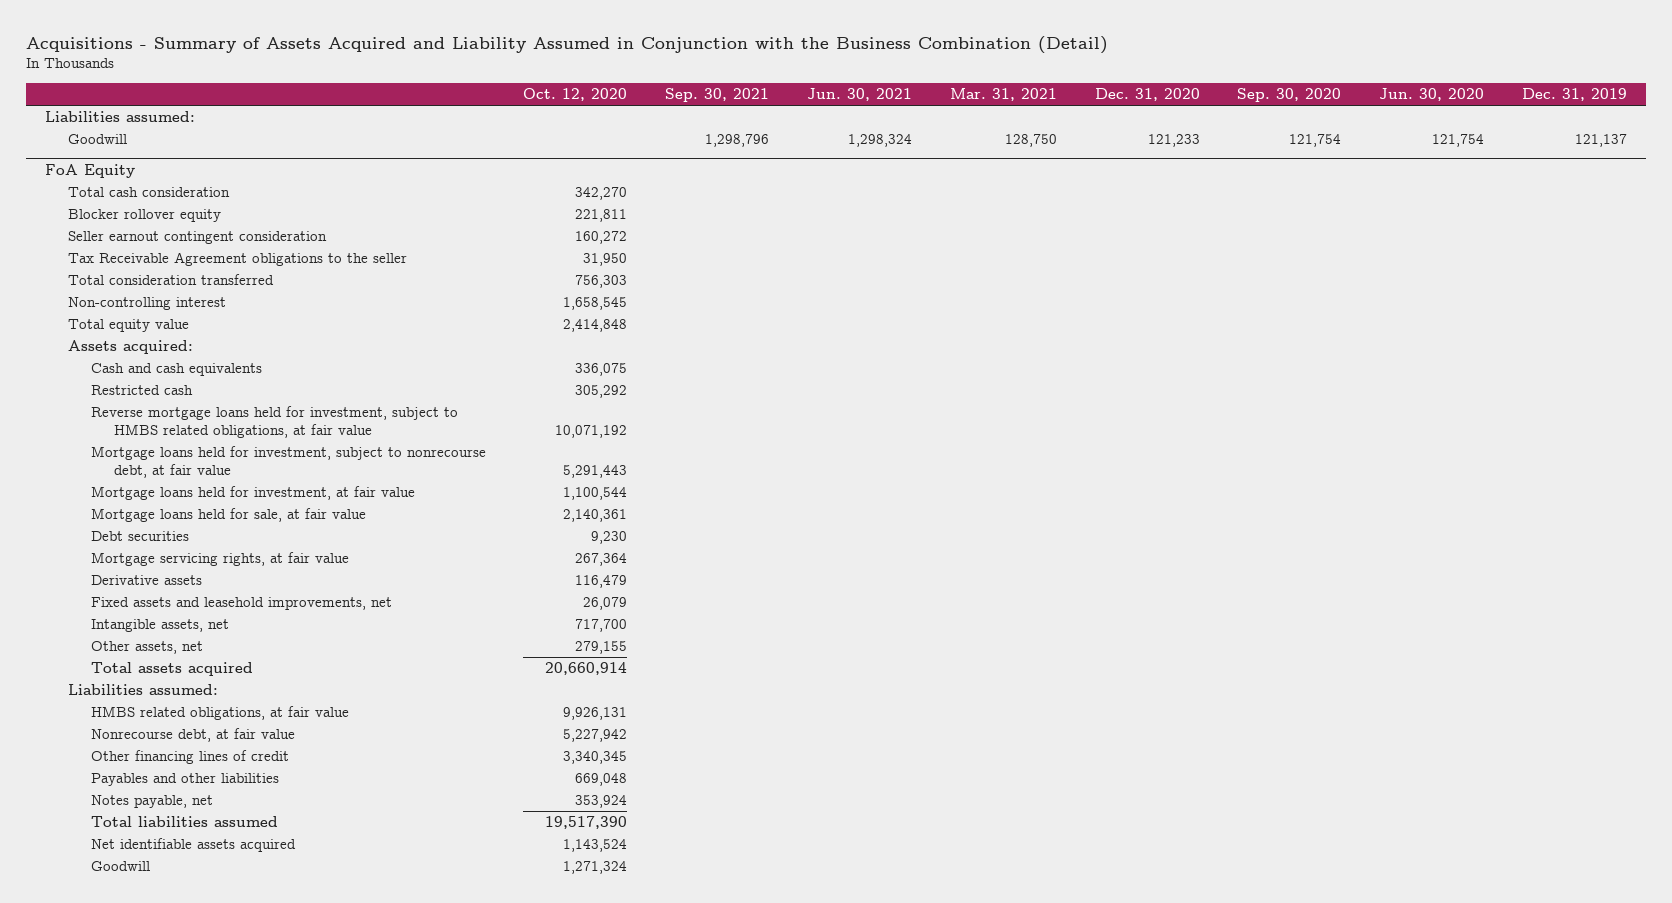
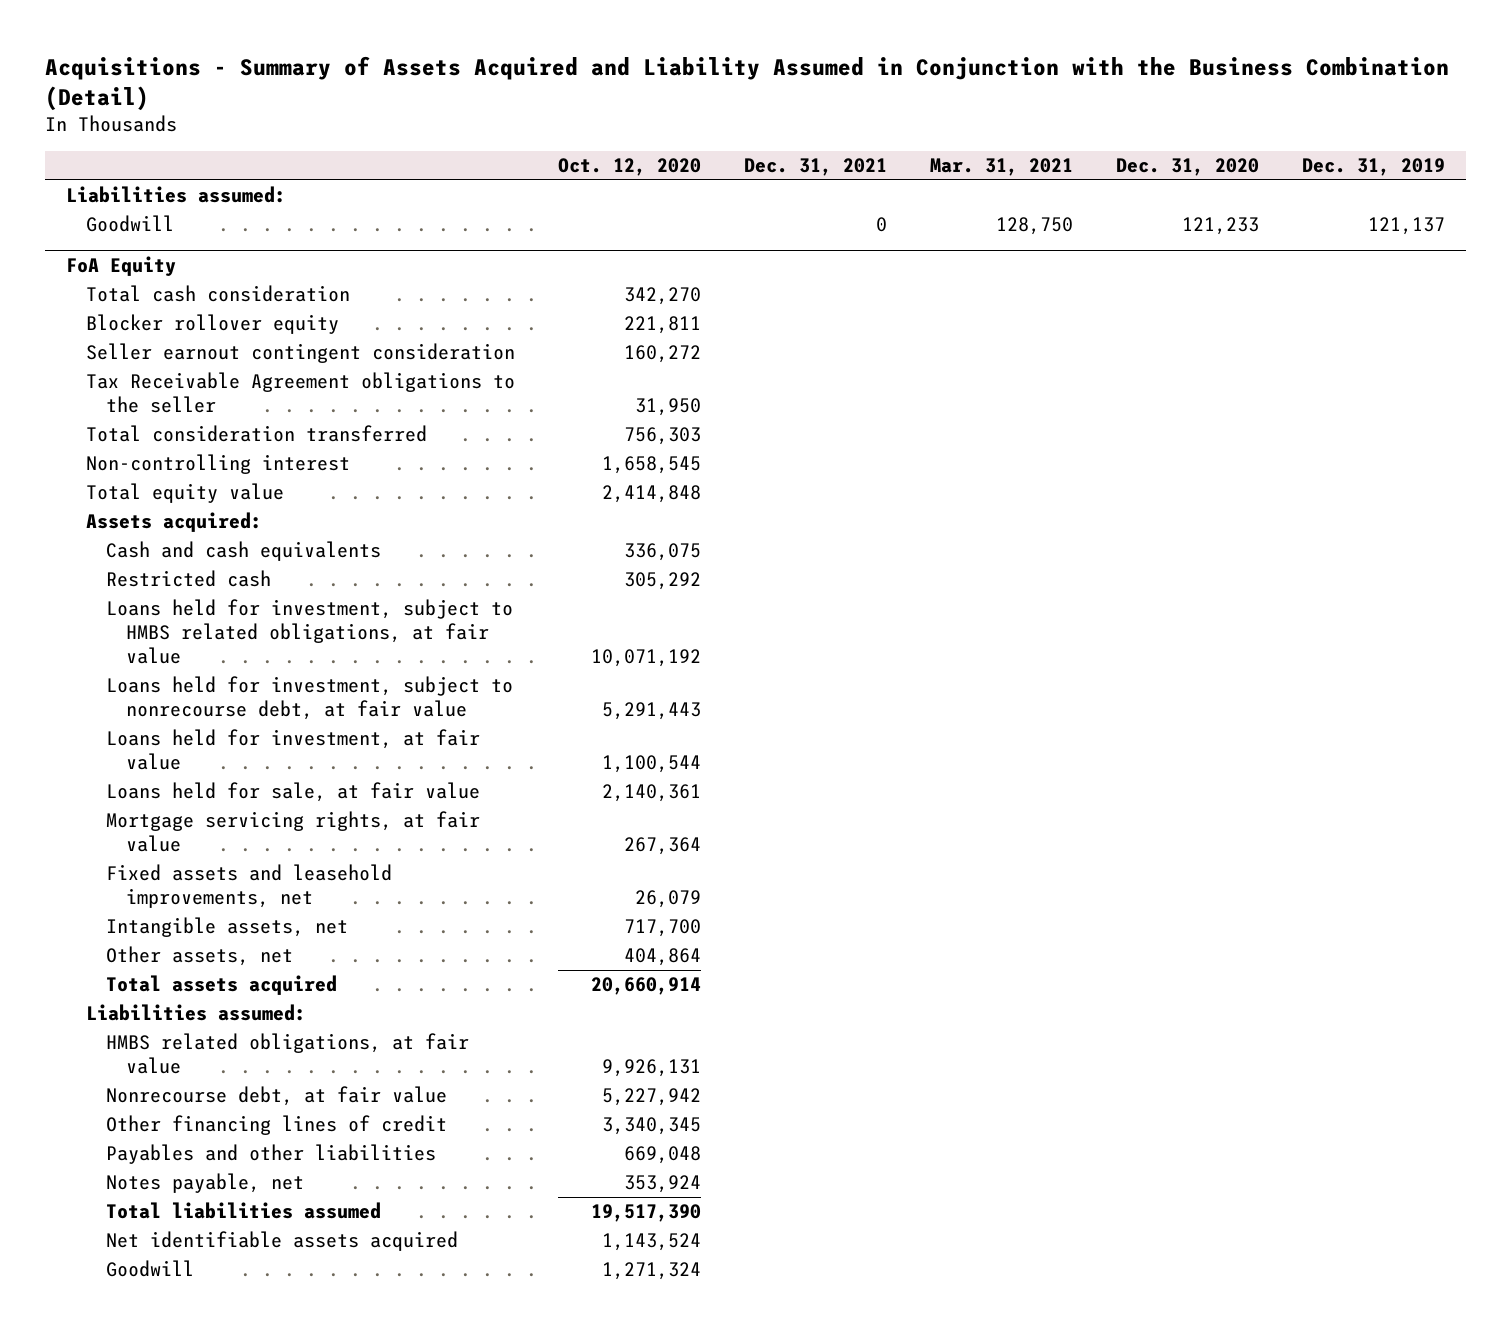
[665,88,770,103] Sep. 30, 2021 -> none
[807,88,913,102] Jun. 30, 2021 -> none
[1237,88,1342,103] Sep. 30, 2020 -> none
[1379,88,1485,102] Jun. 30, 2020 -> none
none -> [743,158,887,177] Dec. 31, 2021
[90,531,189,542] Debt securities -> none
[90,406,458,439] Reverse mortgage loans held for investment, subject to HMBS related obligations, at fair value -> [106,599,514,664] Loans held for investment, subject to HMBS related obligations, at fair value
[90,446,486,479] Mortgage loans held for investment, subject to nonrecourse debt, at fair value -> [106,676,514,721] Loans held for investment, subject to nonrecourse debt, at fair value
[90,486,415,501] Mortgage loans held for investment, at fair value -> [106,729,481,771] Loans held for investment, at fair value
[90,508,366,523] Mortgage loans held for sale, at fair value -> [106,782,481,803] Loans held for sale, at fair value
[90,575,202,586] Derivative assets -> none
[575,641,628,655] 279,155 -> [624,948,702,967] 404,864

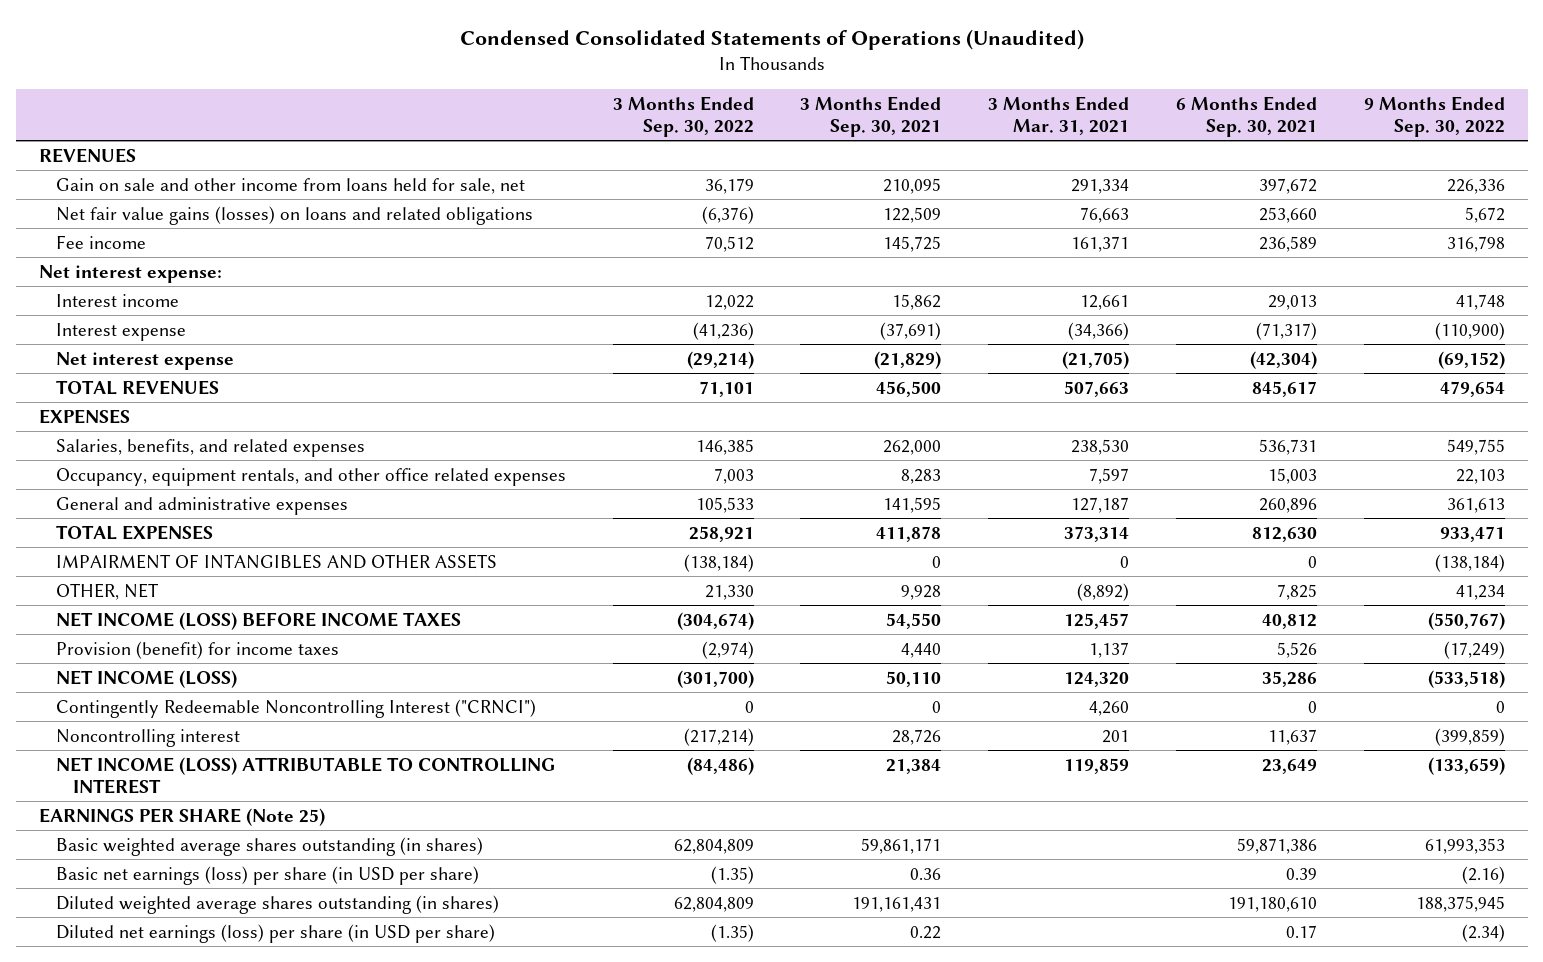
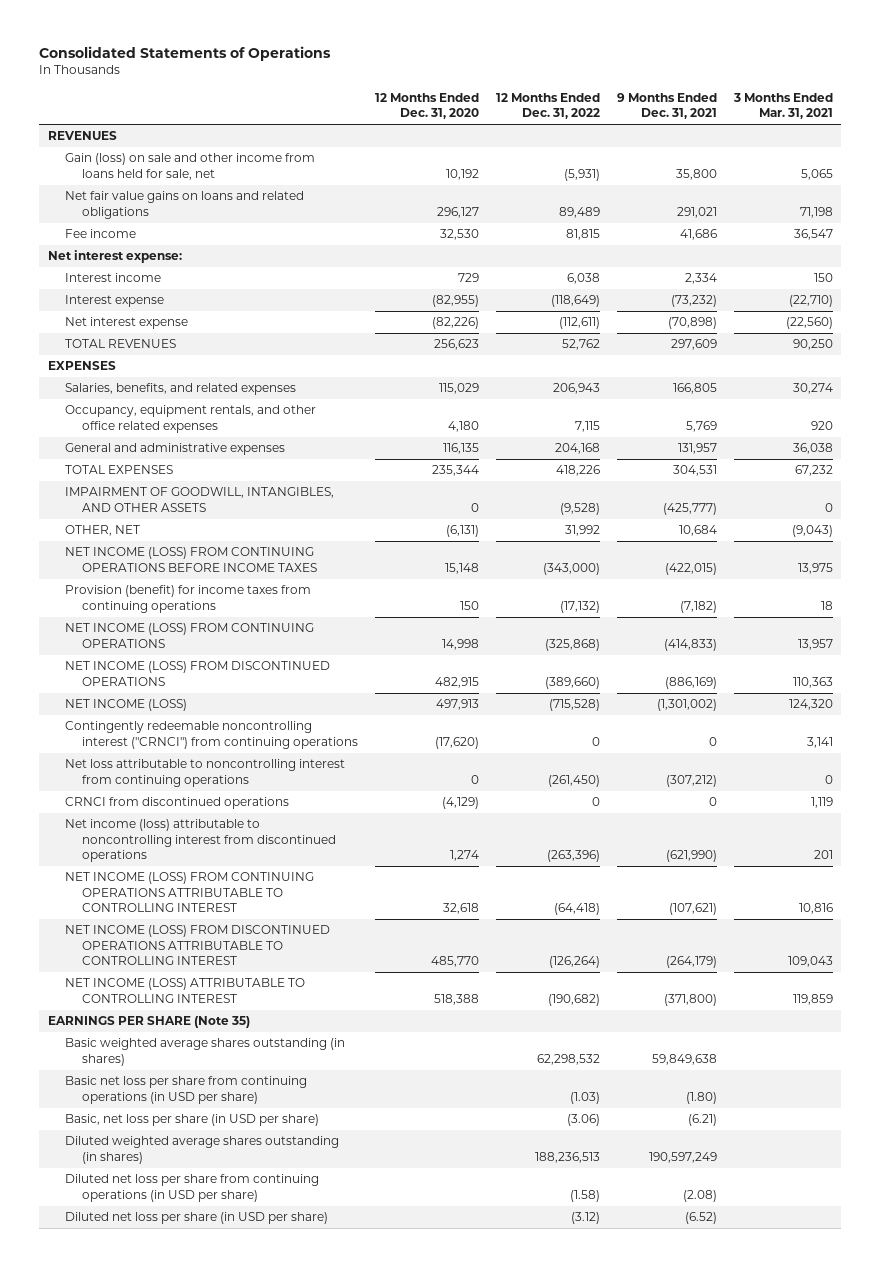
[459,28,1084,50] Condensed Consolidated Statements of Operations (Unaudited) -> [39,45,332,61] Consolidated Statements of Operations
[612,95,754,138] 3 Months Ended Sep. 30, 2022 -> none
[800,95,942,138] 3 Months Ended Sep. 30, 2021 -> none
[1175,95,1317,138] 6 Months Ended Sep. 30, 2021 -> none
[1363,95,1505,138] 9 Months Ended Sep. 30, 2022 -> none
none -> [375,93,480,120] 12 Months Ended Dec. 31, 2020
none -> [496,93,601,120] 12 Months Ended Dec. 31, 2022
none -> [616,93,717,120] 9 Months Ended Dec. 31, 2021
[55,177,525,194] Gain on sale and other income from loans held for sale, net -> [64,153,315,180] Gain (loss) on sale and other income from loans held for sale, net
[1071,178,1130,194] 291,334 -> [800,168,833,180] 5,065
[55,205,533,225] Net fair value gains (losses) on loans and related obligations -> [64,191,304,219] Net fair value gains on loans and related obligations
[1080,206,1130,223] 76,663 -> [799,206,833,218] 71,198
[1071,235,1130,252] 161,371 -> [793,229,833,241] 36,547
[1080,294,1130,310] 12,661 -> [813,273,833,283] 150
[1068,321,1130,340] (34,366) -> [788,295,833,308] (22,710)
[1062,350,1130,369] (21,705) -> [785,317,833,330] (22,560)
[1064,380,1130,397] 507,663 -> [792,339,833,351] 90,250
[1071,438,1130,455] 238,530 -> [792,383,833,395] 30,274
[1089,467,1130,484] 7,597 -> [810,420,833,430] 920
[1071,496,1130,513] 127,187 -> [792,443,833,455] 36,038
[1064,525,1130,542] 373,314 -> [794,465,833,477] 67,232
[55,553,497,569] IMPAIRMENT OF INTANGIBLES AND OTHER ASSETS -> [64,487,334,512] IMPAIRMENT OF GOODWILL, INTANGIBLES, AND OTHER ASSETS
[1077,582,1130,601] (8,892) -> [791,525,833,538] (9,043)
[55,611,461,630] NET INCOME (LOSS) BEFORE INCOME TAXES -> [64,547,318,572] NET INCOME (LOSS) FROM CONTINUING OPERATIONS BEFORE INCOME TAXES
[1064,612,1130,629] 125,457 -> [797,562,833,574] 13,975
[55,640,339,659] Provision (benefit) for income taxes -> [64,585,311,613] Provision (benefit) for income taxes from continuing operations
[1089,641,1130,658] 1,137 -> [820,600,833,610] 18
none -> [64,623,314,648] NET INCOME (LOSS) FROM CONTINUING OPERATIONS
none -> [64,661,330,686] NET INCOME (LOSS) FROM DISCONTINUED OPERATIONS
[55,728,240,747] Noncontrolling interest -> none
[55,698,536,718] Contingently Redeemable Noncontrolling Interest ("CRNCI") -> [64,721,359,749] Contingently redeemable noncontrolling interest ("CRNCI") from continuing operations
[1089,700,1130,716] 4,260 -> [806,736,833,748] 3,141
none -> [64,759,345,787] Net loss attributable to noncontrolling interest from continuing operations
none -> [64,797,289,810] CRNCI from discontinued operations
none -> [64,819,337,862] Net income (loss) attributable to noncontrolling interest from discontinued operations
none -> [64,872,314,912] NET INCOME (LOSS) FROM CONTINUING OPERATIONS ATTRIBUTABLE TO CONTROLLING INTEREST
none -> [64,925,330,965] NET INCOME (LOSS) FROM DISCONTINUED OPERATIONS ATTRIBUTABLE TO CONTROLLING INTEREST
[38,807,325,826] EARNINGS PER SHARE (Note 25) -> [47,1016,250,1029] EARNINGS PER SHARE (Note 35)
none -> [64,1076,307,1104] Basic net loss per share from continuing operations (in USD per share)
[55,865,479,885] Basic net earnings (loss) per share (in USD per share) -> [64,1114,319,1127] Basic, net loss per share (in USD per share)
none -> [64,1174,319,1202] Diluted net loss per share from continuing operations (in USD per share)
[55,923,495,943] Diluted net earnings (loss) per share (in USD per share) -> [64,1212,328,1225] Diluted net loss per share (in USD per share)

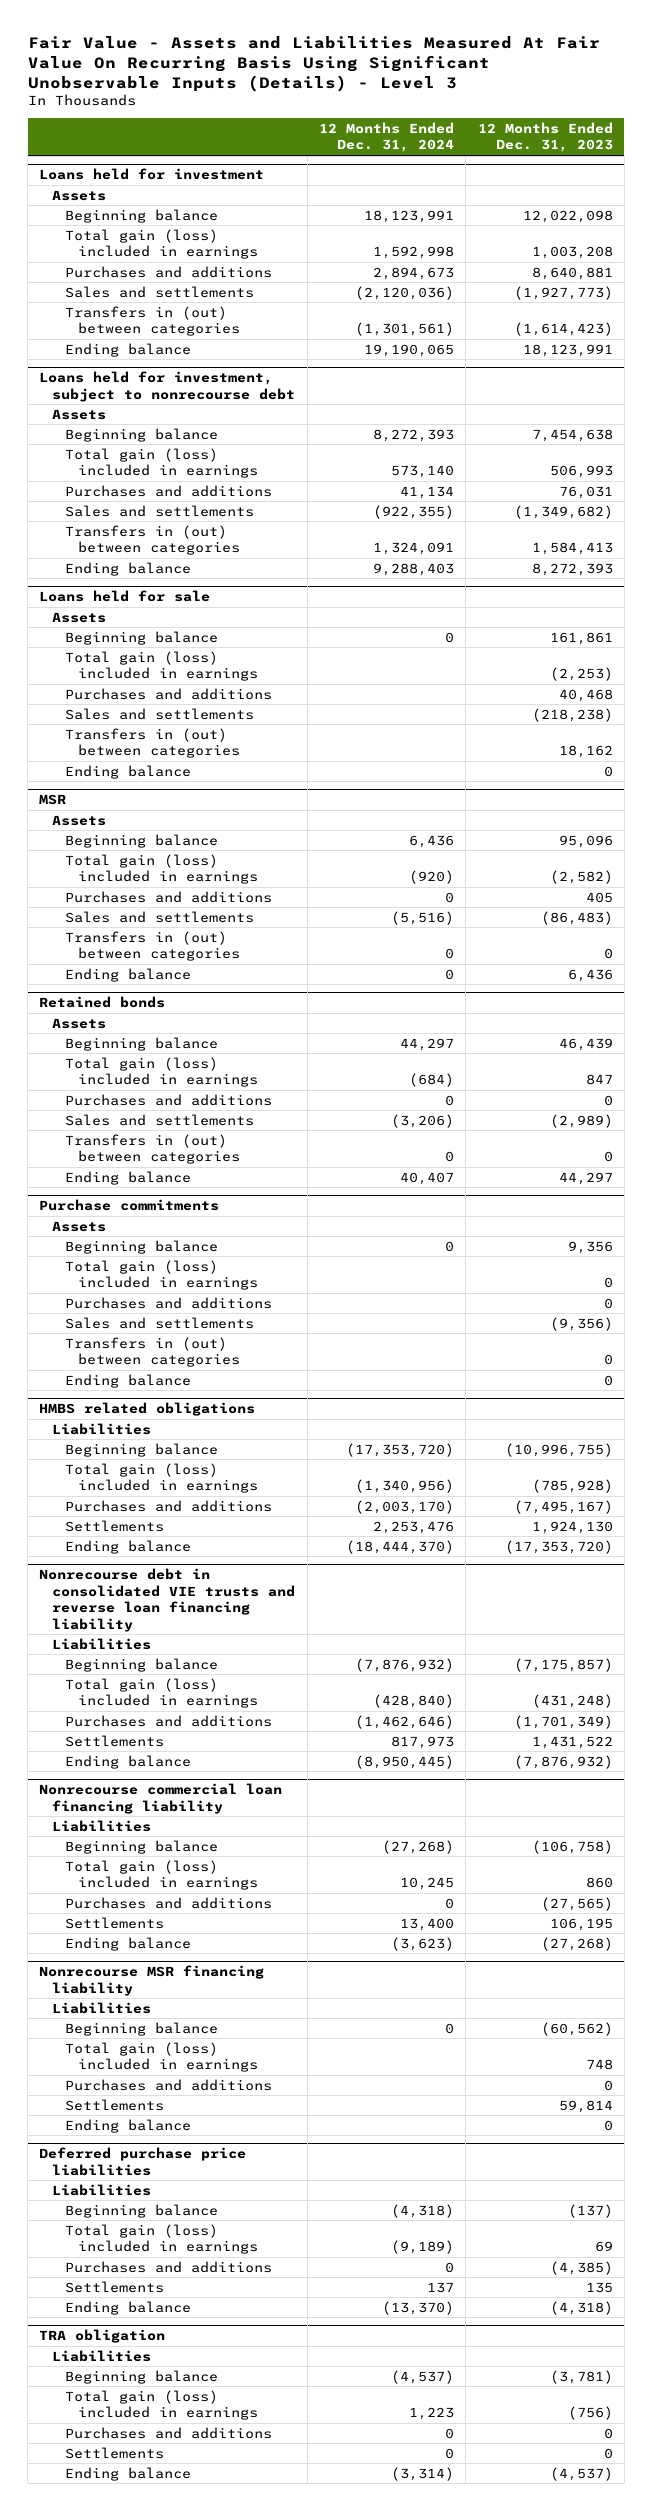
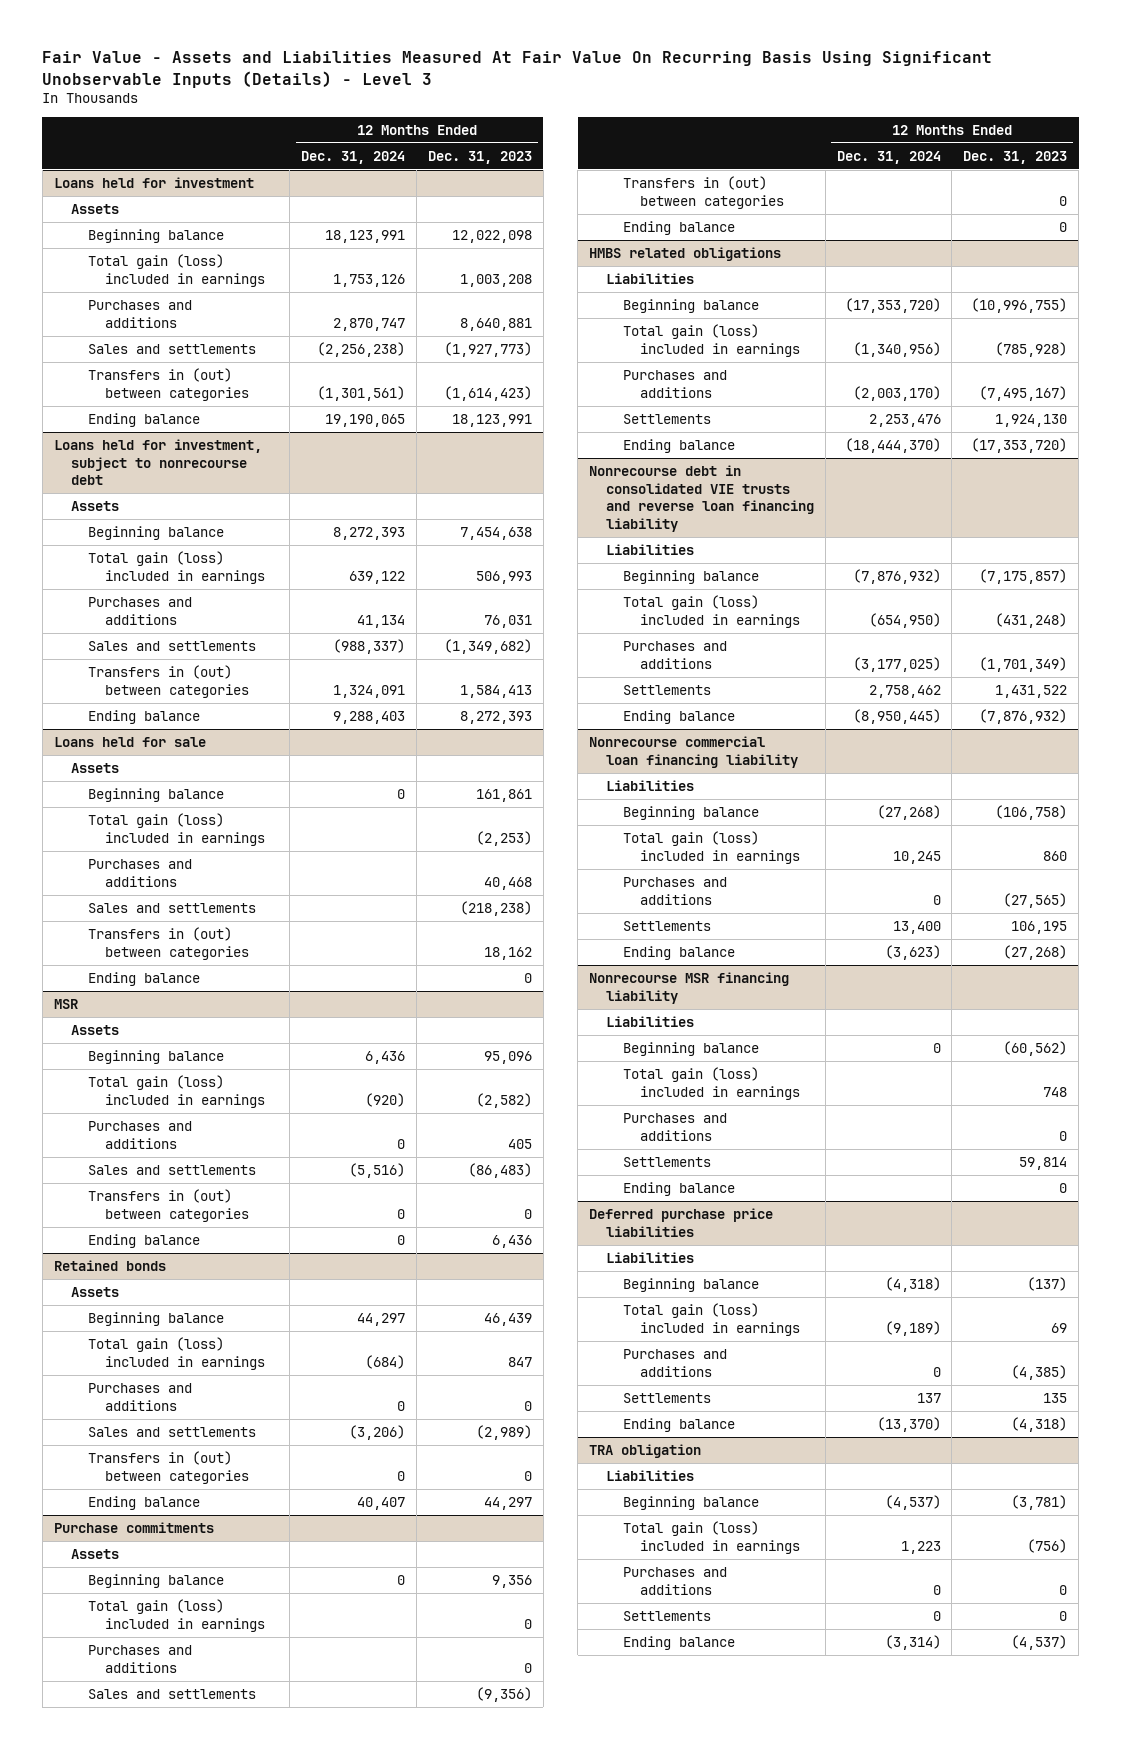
[372,246,454,260] 1,592,998 -> [333,273,406,287] 1,753,126
[372,266,454,280] 2,894,673 -> [333,317,406,331] 2,870,747
[354,285,454,300] (2,120,036) -> [317,342,406,358] (2,256,238)
[390,465,454,479] 573,140 -> [349,570,406,584] 639,122
[372,504,454,519] (922,355) -> [333,639,406,655] (988,337)
[372,1694,454,1709] (428,840) -> [868,612,941,628] (654,950)
[354,1714,454,1729] (1,462,646) -> [852,656,941,672] (3,177,025)
[390,1735,454,1749] 817,973 -> [868,685,941,699] 2,758,462

